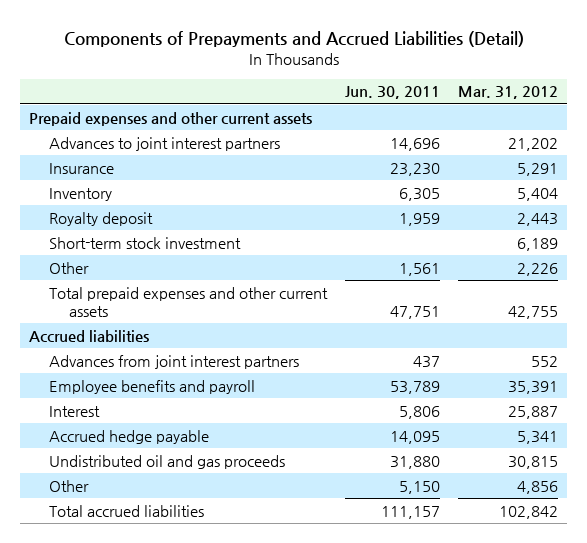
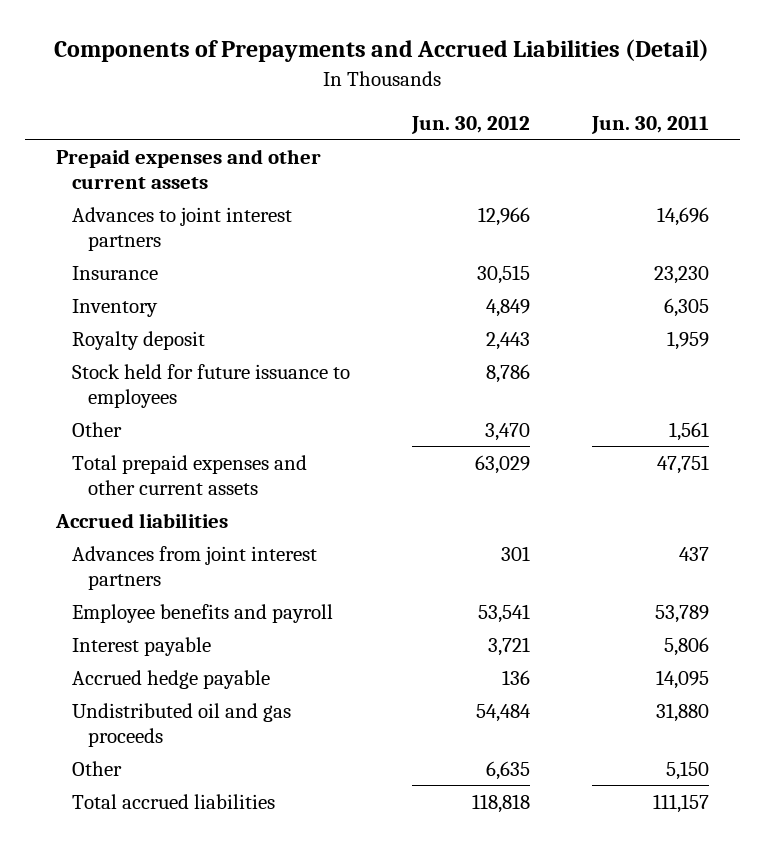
[457,86,558,100] Mar. 31, 2012 -> none
none -> [410,115,530,134] Jun. 30, 2012
[49,236,242,249] Short-term stock investment -> none
none -> [72,363,351,408] Stock held for future issuance to employees
[49,405,101,417] Interest -> [72,636,212,656] Interest payable

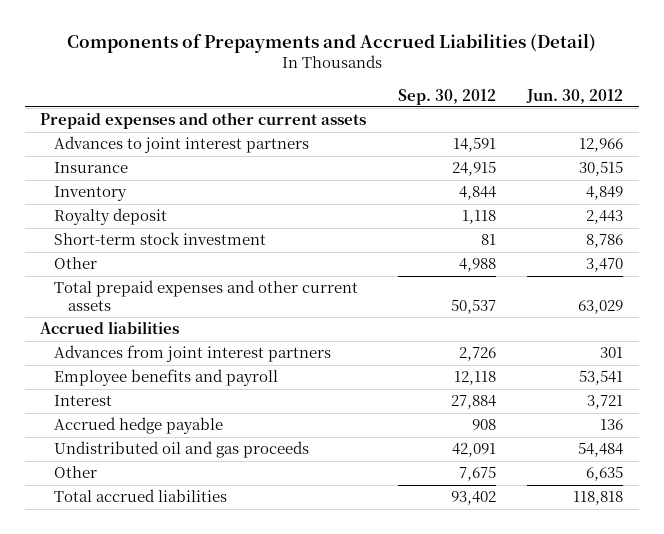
[590,115,709,134] Jun. 30, 2011 -> none
none -> [397,88,496,105] Sep. 30, 2012
[72,363,351,408] Stock held for future issuance to employees -> [54,232,267,246] Short-term stock investment
[72,636,212,656] Interest payable -> [54,395,113,407] Interest

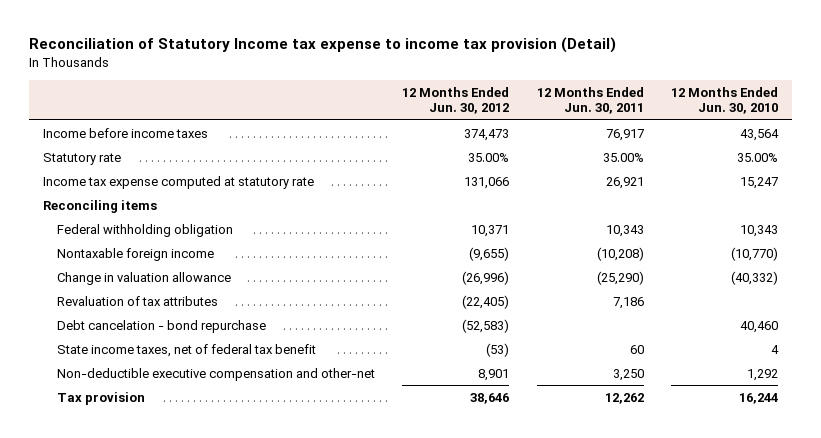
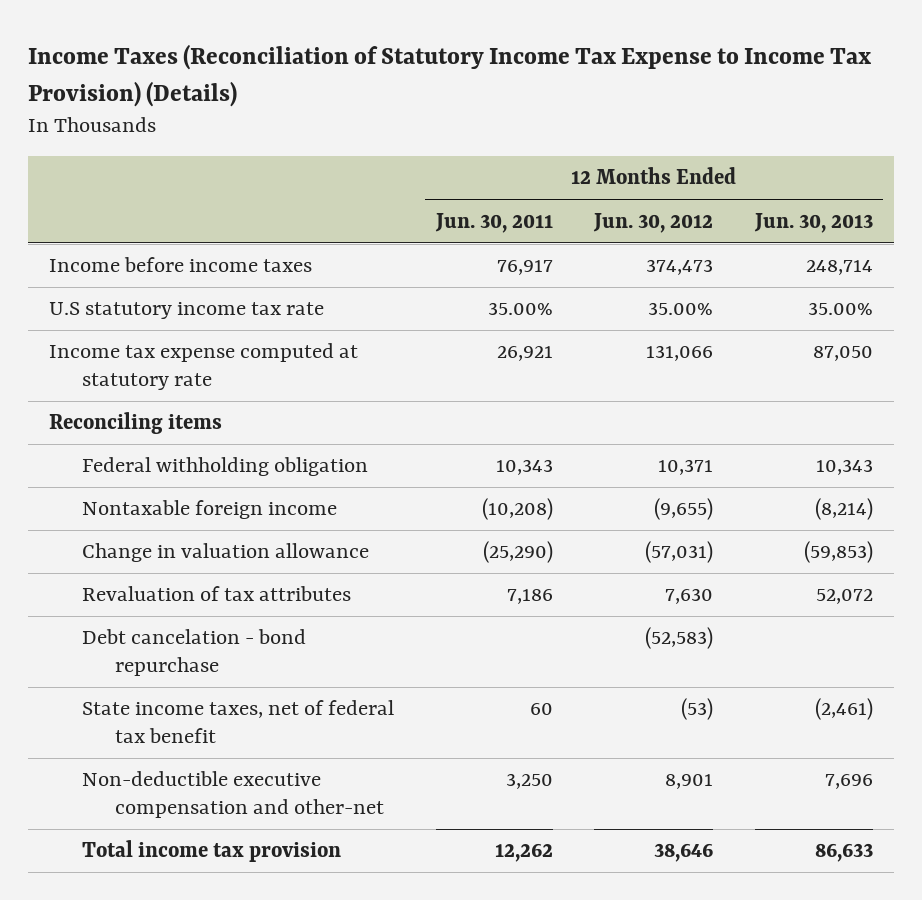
[28,37,616,54] Reconciliation of Statutory Income tax expense to income tax provision (Detail) -> [27,44,871,107] Income Taxes (Reconciliation of Statutory Income Tax Expense to Income Tax Provision) (Details)
[671,86,779,115] 12 Months Ended Jun. 30, 2010 -> none
none -> [754,212,874,233] Jun. 30, 2013
[42,152,121,165] Statutory rate -> [48,302,324,320] U.S statutory income tax rate
[462,270,510,285] (26,996) -> [645,541,714,564] (57,031)
[462,294,510,309] (22,405) -> [665,588,714,605] 7,630
[56,391,145,405] Tax provision -> [82,840,342,863] Total income tax provision

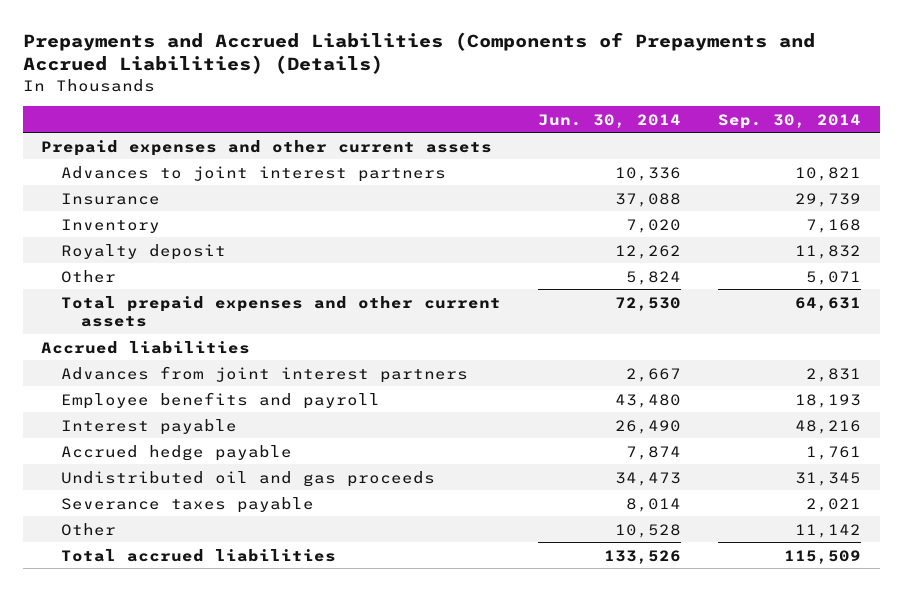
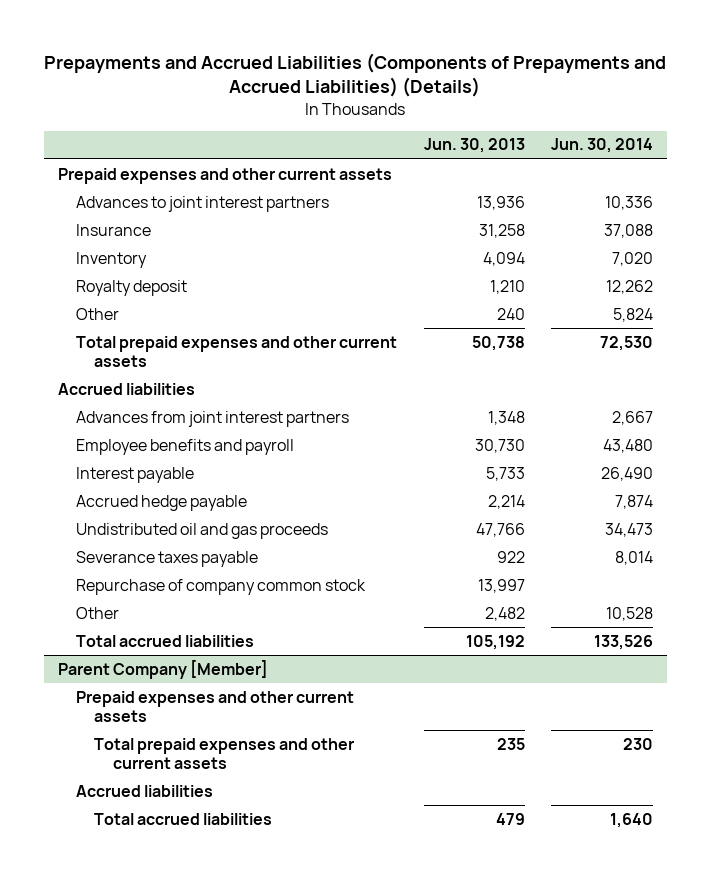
[718,113,862,129] Sep. 30, 2014 -> none
none -> [423,138,525,154] Jun. 30, 2013
none -> [75,578,366,595] Repurchase of company common stock
none -> [57,659,268,679] Parent Company [Member]
none -> [75,690,354,722] Prepaid expenses and other current assets
none -> [94,737,355,769] Total prepaid expenses and other current assets
none -> [75,784,213,797] Accrued liabilities
none -> [94,812,273,825] Total accrued liabilities

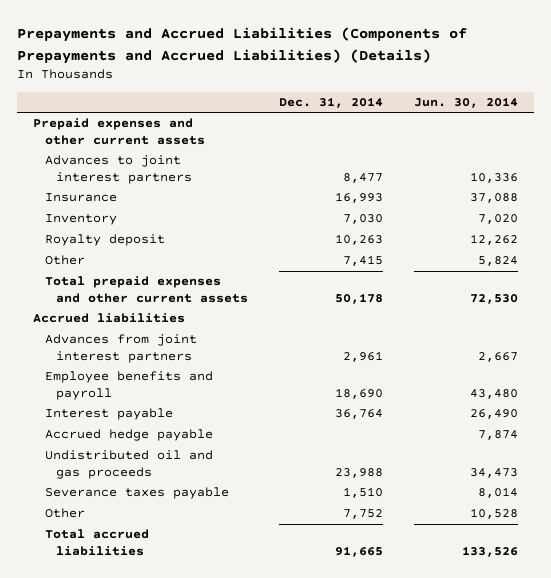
[423,138,525,154] Jun. 30, 2013 -> none
none -> [279,96,384,108] Dec. 31, 2014
[75,578,366,595] Repurchase of company common stock -> none
[57,659,268,679] Parent Company [Member] -> none
[75,690,354,722] Prepaid expenses and other current assets -> none
[94,737,355,769] Total prepaid expenses and other current assets -> none
[75,784,213,797] Accrued liabilities -> none
[94,812,273,825] Total accrued liabilities -> none

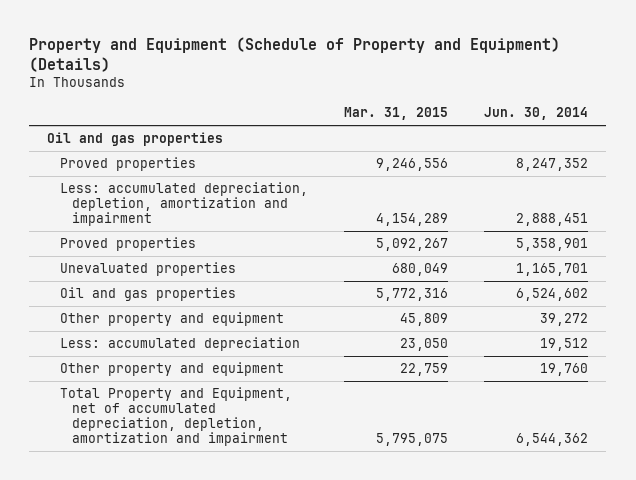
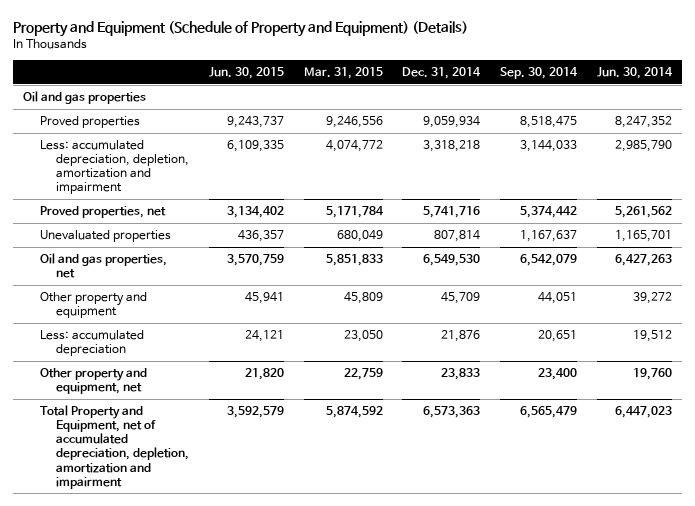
none -> [208,67,284,80] Jun. 30, 2015
none -> [402,67,482,80] Dec. 31, 2014
none -> [500,67,579,80] Sep. 30, 2014
[376,213,449,227] 4,154,289 -> [325,140,383,153] 4,074,772
[516,213,589,227] 2,888,451 -> [614,140,672,153] 2,985,790
[59,237,196,252] Proved properties -> [39,206,166,219] Proved properties, net
[376,238,449,252] 5,092,267 -> [325,206,384,219] 5,171,784
[516,238,589,252] 5,358,901 -> [614,206,672,219] 5,261,562
[59,287,236,302] Oil and gas properties -> [39,253,167,279] Oil and gas properties, net
[376,288,449,302] 5,772,316 -> [325,254,383,267] 5,851,833
[516,288,589,302] 6,524,602 -> [614,254,672,267] 6,427,263
[59,362,284,377] Other property and equipment -> [39,368,147,395] Other property and equipment, net
[376,433,449,447] 5,795,075 -> [325,406,383,419] 5,874,592
[516,433,589,447] 6,544,362 -> [614,406,672,419] 6,447,023

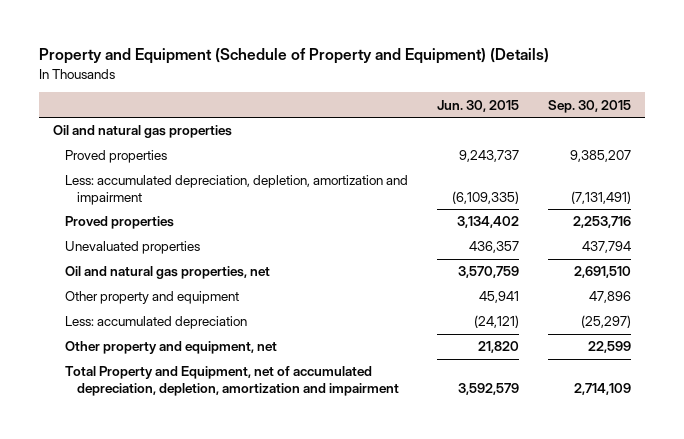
[303,67,383,80] Mar. 31, 2015 -> none
[402,67,482,80] Dec. 31, 2014 -> none
[500,67,579,80] Sep. 30, 2014 -> none
[596,67,673,80] Jun. 30, 2014 -> none
none -> [547,99,631,113] Sep. 30, 2015
[23,91,147,105] Oil and gas properties -> [53,125,233,139] Oil and natural gas properties
[226,140,284,153] 6,109,335 -> [451,190,519,204] (6,109,335)
[39,206,166,219] Proved properties, net -> [65,216,175,230] Proved properties
[39,253,167,279] Oil and gas properties, net -> [65,266,271,280] Oil and natural gas properties, net
[244,330,284,343] 24,121 -> [473,315,519,329] (24,121)

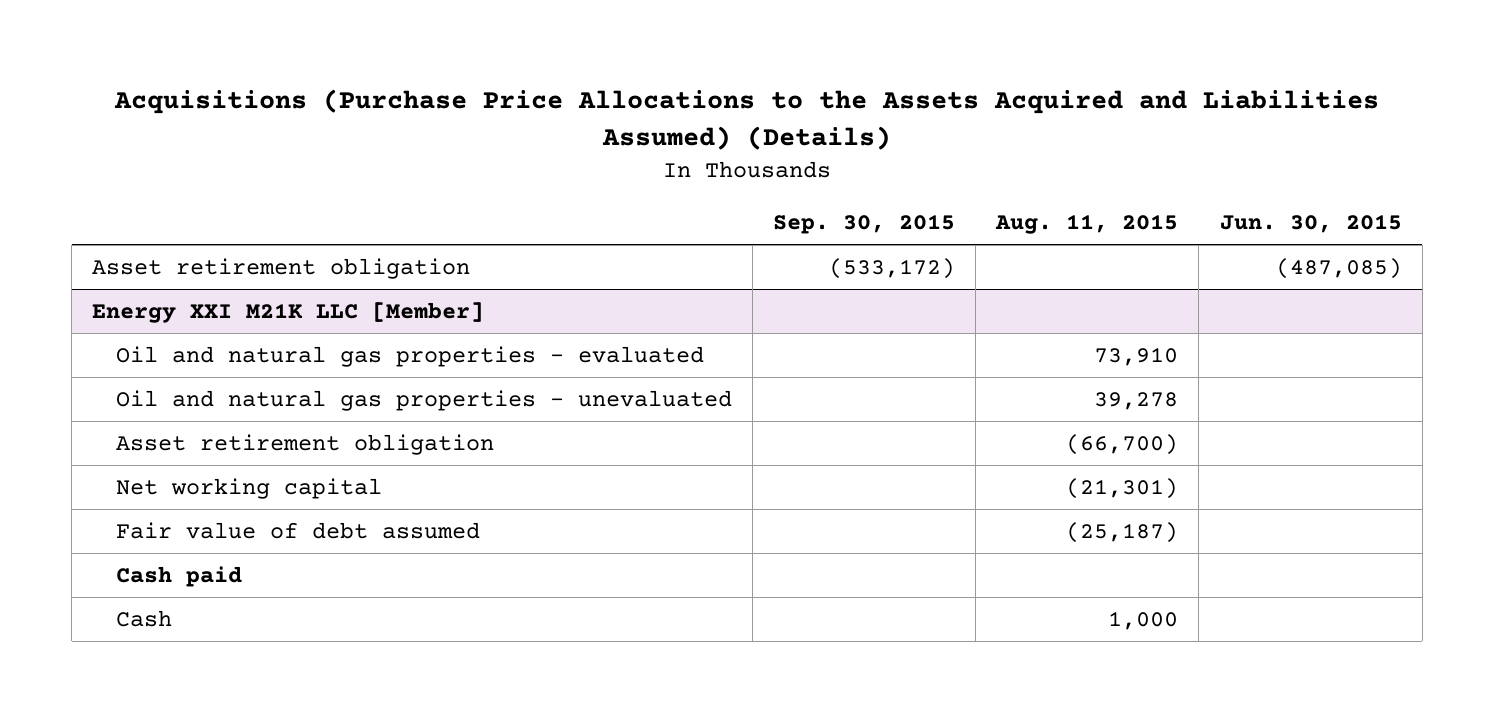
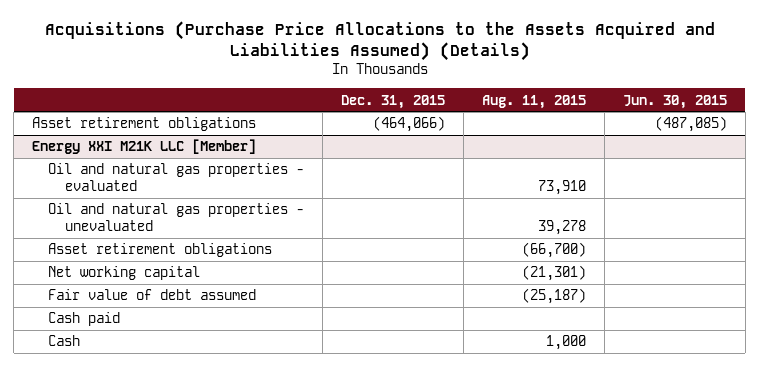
[773,213,956,234] Sep. 30, 2015 -> none
none -> [341,94,446,109] Dec. 31, 2015
[92,258,471,280] Asset retirement obligation -> [32,117,257,132] Asset retirement obligations
[116,434,495,456] Asset retirement obligation -> [48,243,273,258] Asset retirement obligations

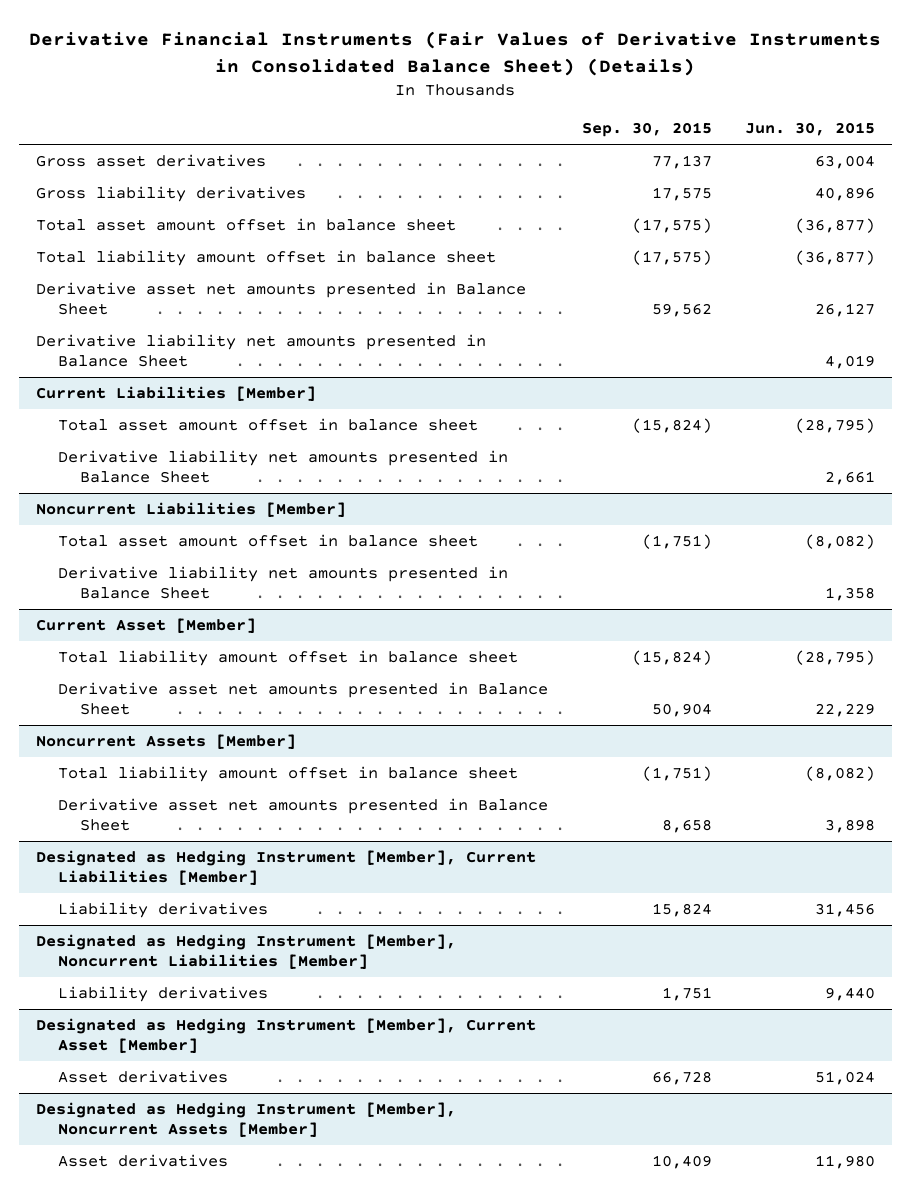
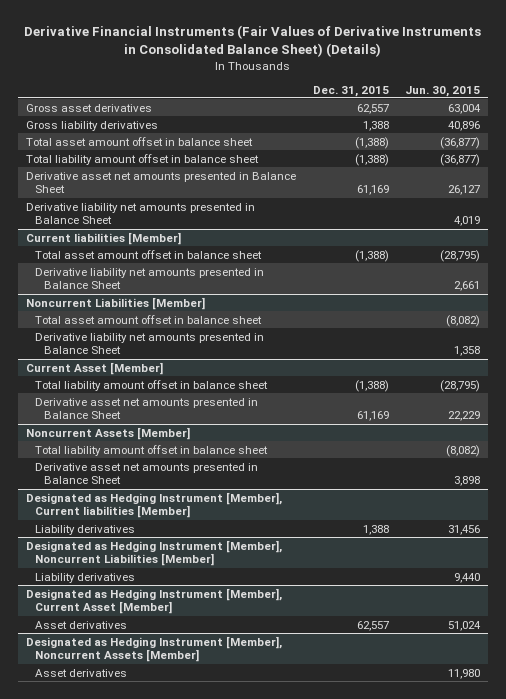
[581,122,712,138] Sep. 30, 2015 -> none
none -> [312,85,389,97] Dec. 31, 2015
[35,386,316,402] Current Liabilities [Member] -> [26,231,182,245] Current liabilities [Member]
[35,850,536,886] Designated as Hedging Instrument [Member], Current Liabilities [Member] -> [26,491,283,519] Designated as Hedging Instrument [Member], Current liabilities [Member]

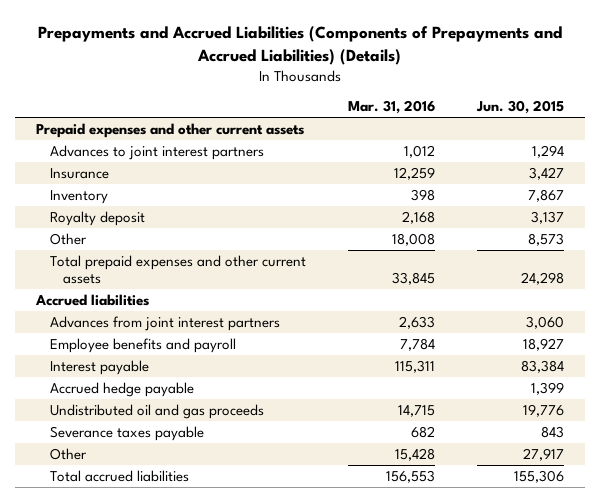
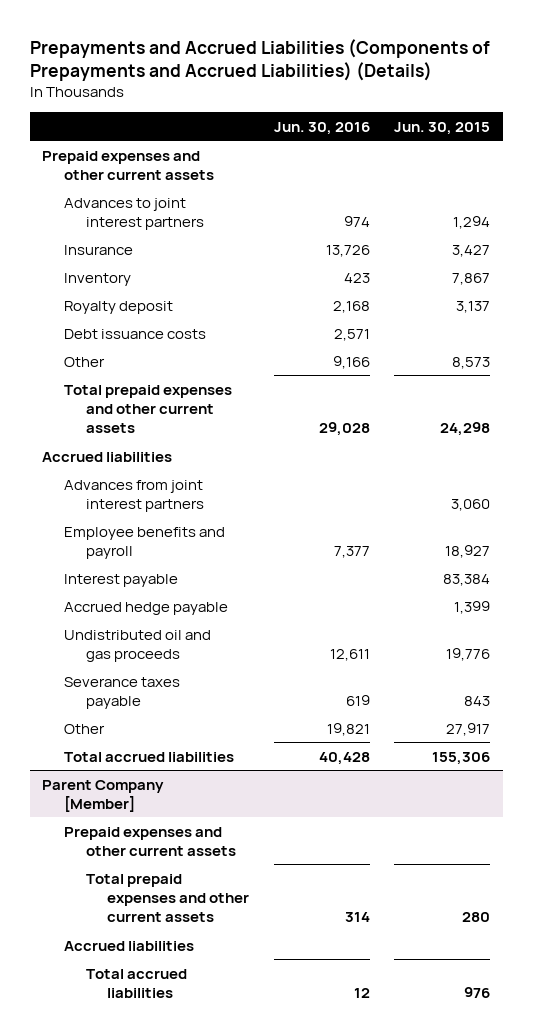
[347,100,435,115] Mar. 31, 2016 -> none
none -> [273,121,370,135] Jun. 30, 2016
none -> [63,328,206,339] Debt issuance costs
none -> [42,779,165,812] Parent Company [Member]
none -> [63,826,236,856] Prepaid expenses and other current assets
none -> [85,873,250,923] Total prepaid expenses and other current assets
none -> [63,940,194,951] Accrued liabilities
none -> [85,968,187,998] Total accrued liabilities

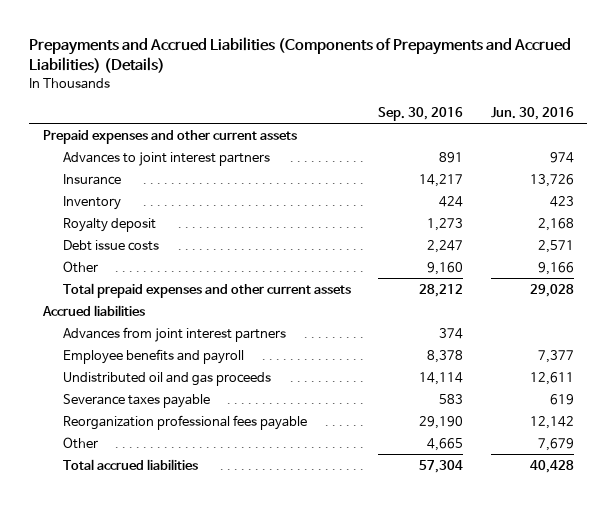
[394,121,491,135] Jun. 30, 2015 -> none
none -> [378,106,464,121] Sep. 30, 2016
[63,328,206,339] Debt issuance costs -> [62,239,159,251] Debt issue costs
[63,573,178,587] Interest payable -> none
[63,601,228,615] Accrued hedge payable -> none
none -> [62,414,307,430] Reorganization professional fees payable
[326,722,370,736] 19,821 -> [537,437,574,451] 7,679
[42,779,165,812] Parent Company [Member] -> none
[63,826,236,856] Prepaid expenses and other current assets -> none
[85,873,250,923] Total prepaid expenses and other current assets -> none
[63,940,194,951] Accrued liabilities -> none
[85,968,187,998] Total accrued liabilities -> none

